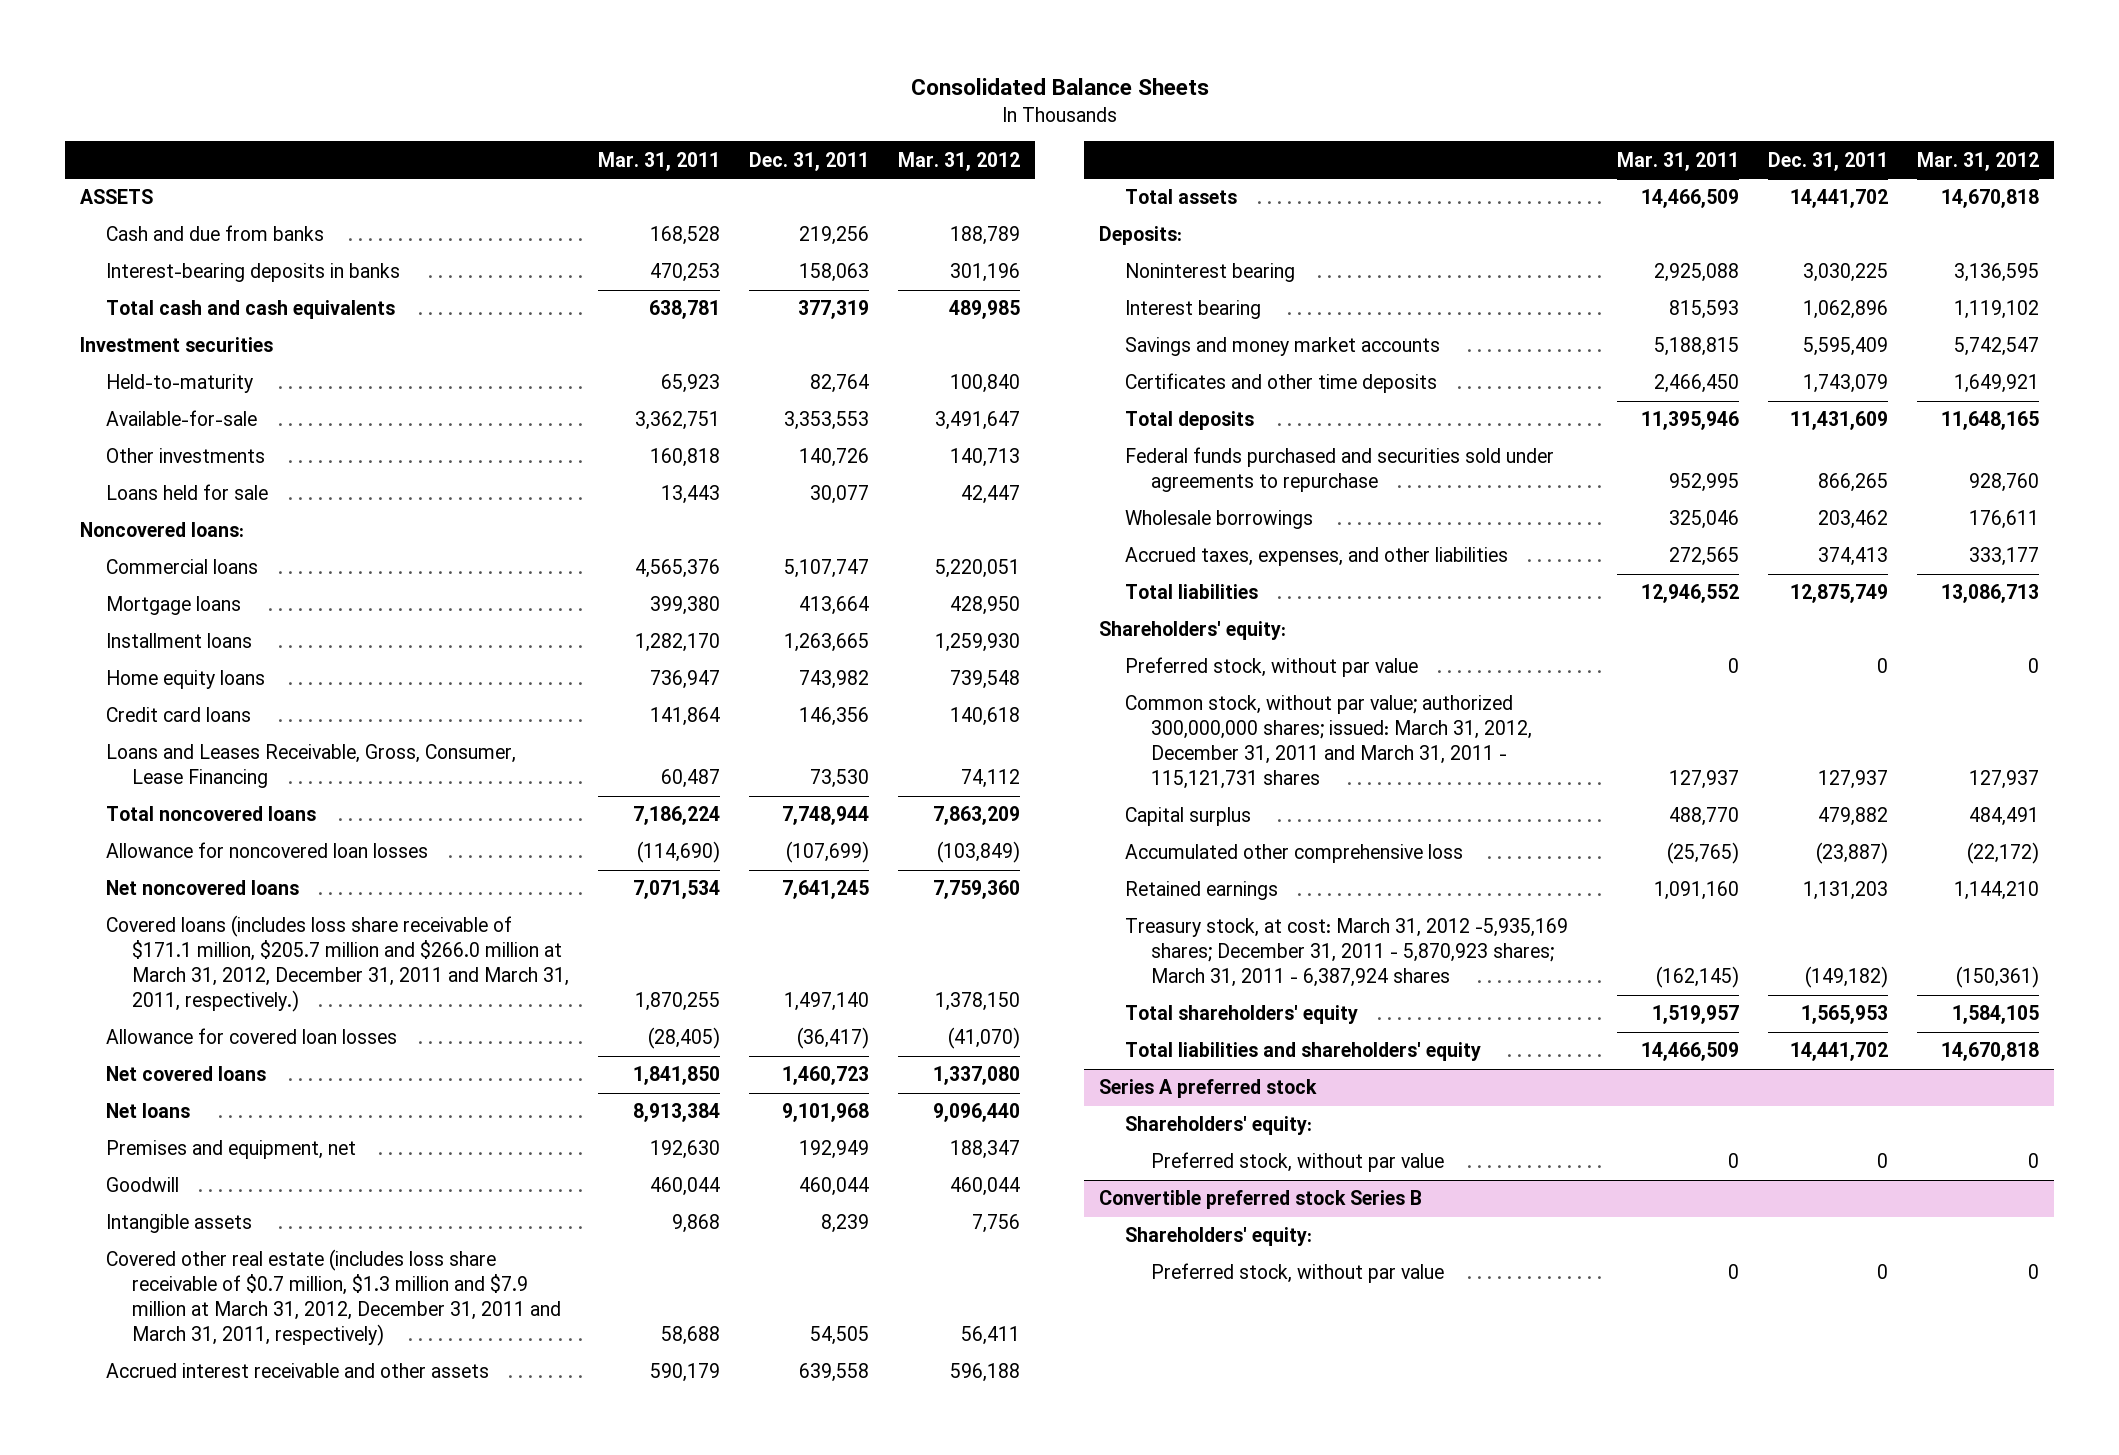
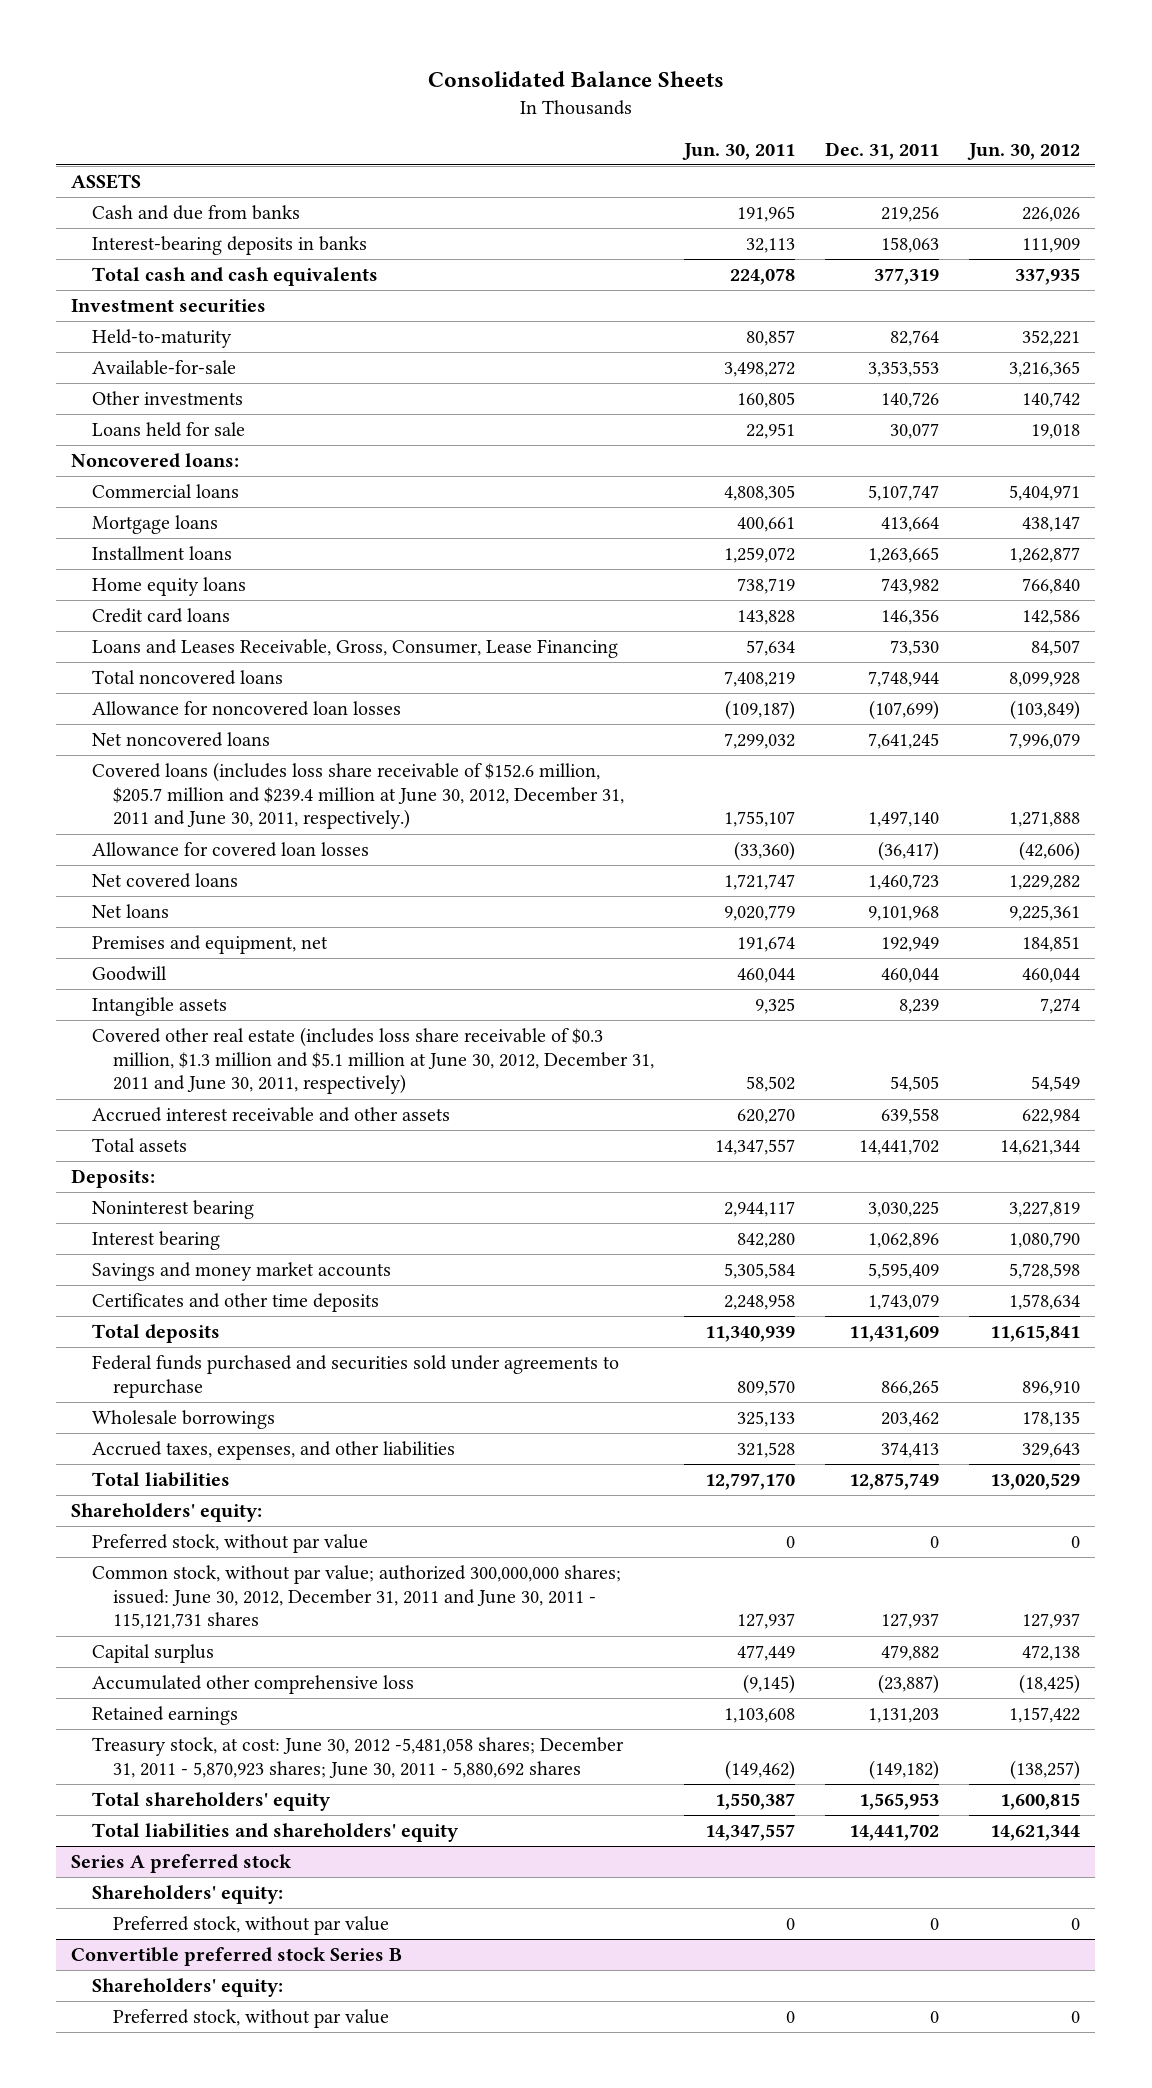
[598,151,721,171] Mar. 31, 2011 -> none
[898,151,1021,171] Mar. 31, 2012 -> none
none -> [682,142,796,160] Jun. 30, 2011
none -> [967,142,1081,160] Jun. 30, 2012
[105,915,569,1013] Covered loans (includes loss share receivable of $171.1 million, $205.7 million and $266.0 million at March 31, 2012, December 31, 2011 and March 31, 2011, respectively.) -> [92,761,625,830] Covered loans (includes loss share receivable of $152.6 million, $205.7 million and $239.4 million at June 30, 2012, December 31, 2011 and June 30, 2011, respectively.)
[105,1249,561,1347] Covered other real estate (includes loss share receivable of $0.7 million, $1.3 million and $7.9 million at March 31, 2012, December 31, 2011 and March 31, 2011, respectively) -> [92,1026,655,1095] Covered other real estate (includes loss share receivable of $0.3 million, $1.3 million and $5.1 million at June 30, 2012, December 31, 2011 and June 30, 2011, respectively)
[1124,695,1532,790] Common stock, without par value; authorized 300,000,000 shares; issued: March 31, 2012, December 31, 2011 and March 31, 2011 - 115,121,731 shares -> [92,1564,622,1630] Common stock, without par value; authorized 300,000,000 shares; issued: June 30, 2012, December 31, 2011 and June 30, 2011 - 115,121,731 shares
[1124,918,1568,988] Treasury stock, at cost: March 31, 2012 -5,935,169 shares; December 31, 2011 - 5,870,923 shares; March 31, 2011 - 6,387,924 shares -> [92,1736,625,1778] Treasury stock, at cost: June 30, 2012 -5,481,058 shares; December 31, 2011 - 5,870,923 shares; June 30, 2011 - 5,880,692 shares

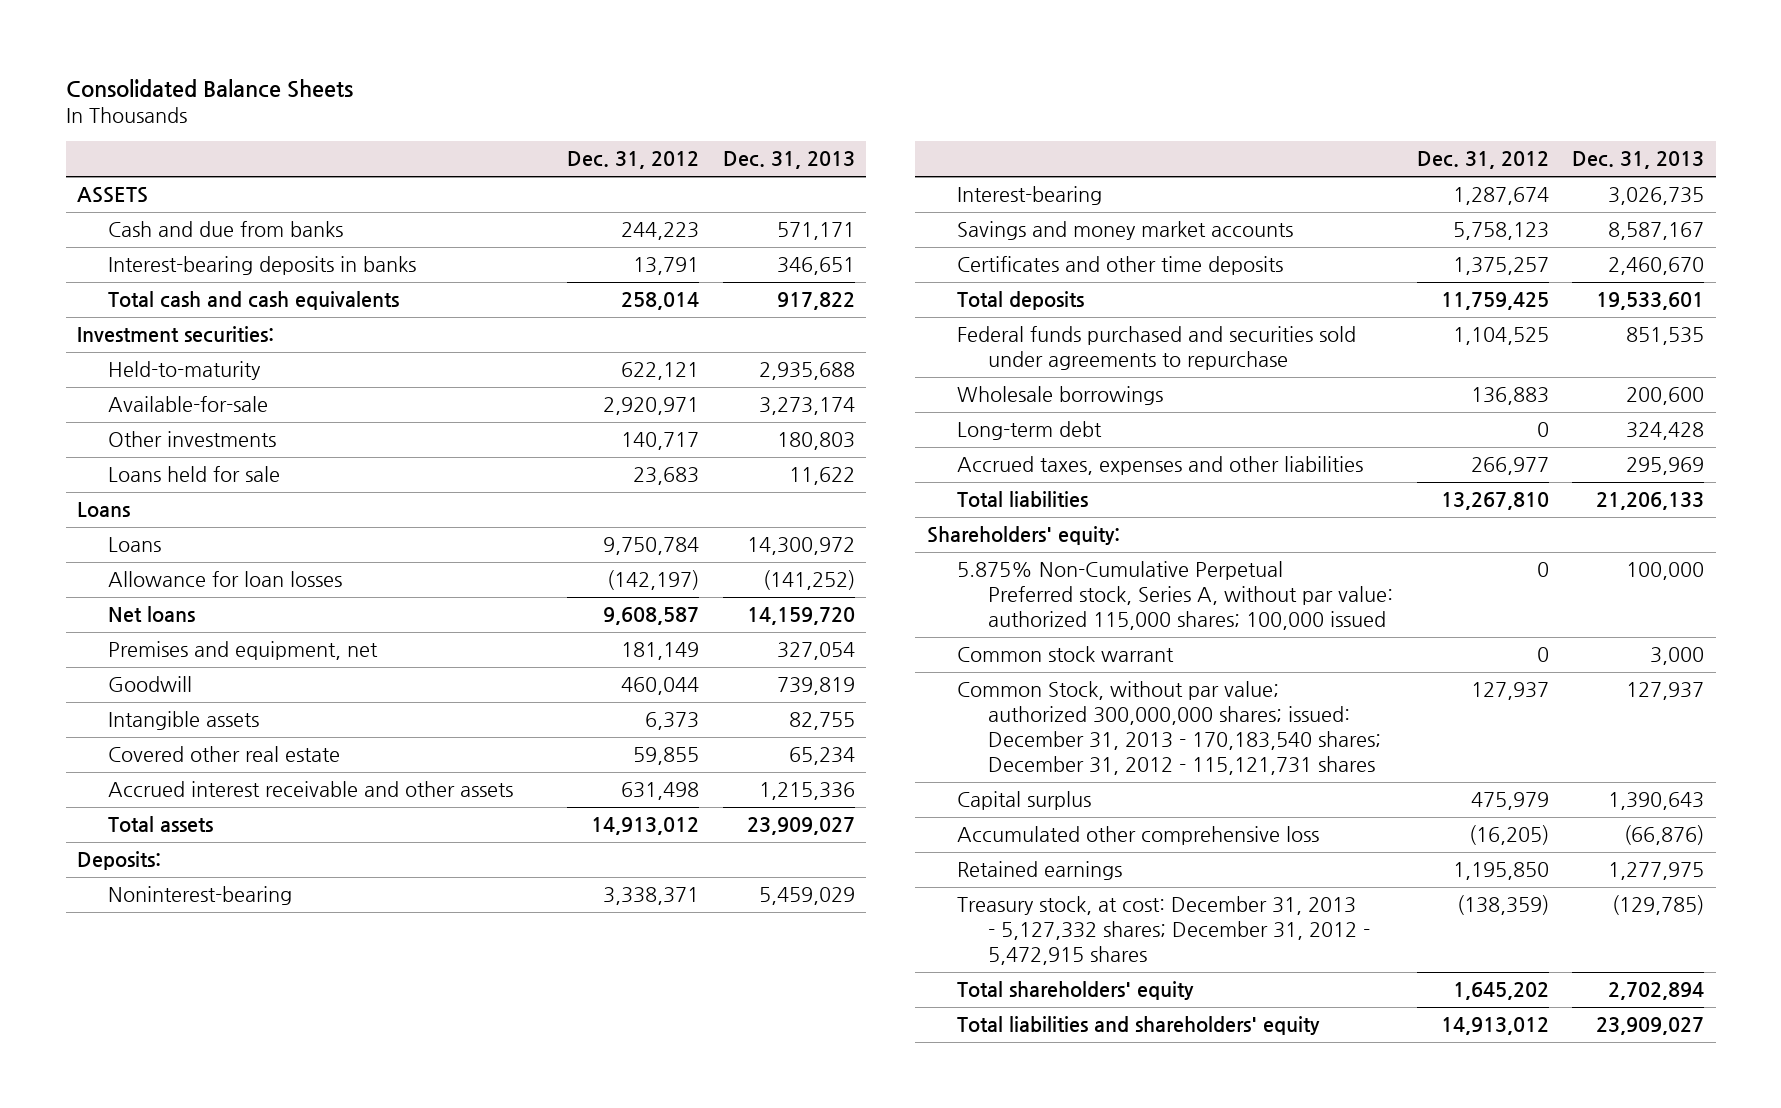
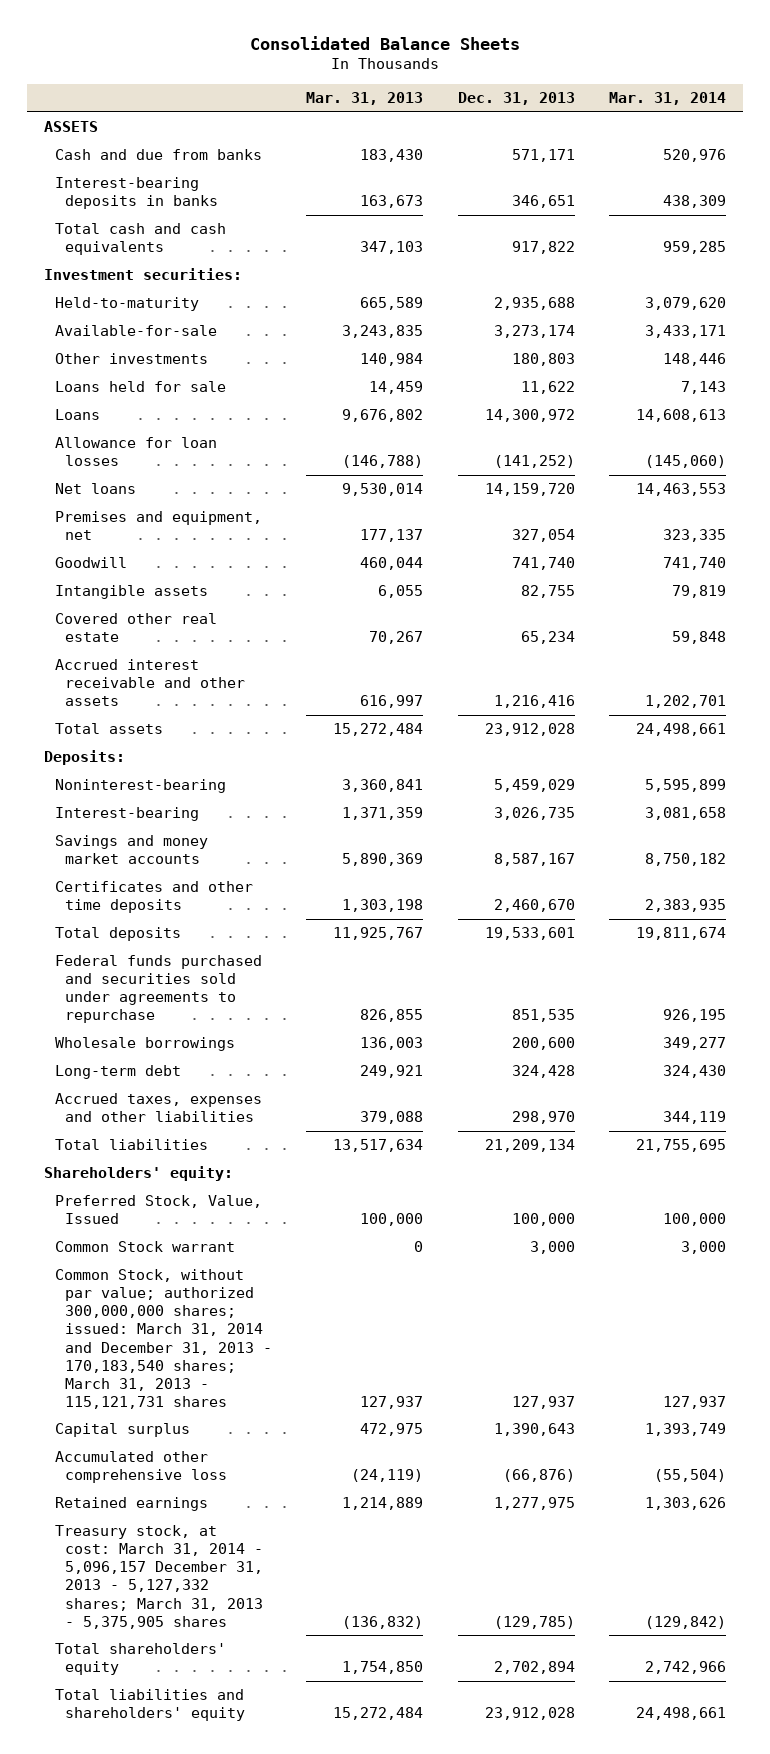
[567,151,700,170] Dec. 31, 2012 -> none
none -> [306,92,424,106] Mar. 31, 2013
none -> [609,92,727,106] Mar. 31, 2014
[77,502,131,518] Loans -> none
[776,677,855,696] 739,819 -> [511,557,575,571] 741,740
[758,782,855,801] 1,215,336 -> [493,695,575,709] 1,216,416
[746,817,855,836] 23,909,027 -> [484,723,575,737] 23,912,028
[1626,457,1705,476] 295,969 -> [511,1111,575,1125] 298,970
[1596,492,1705,511] 21,206,133 -> [484,1139,575,1153] 21,209,134
[957,561,1394,631] 5.875% Non-Cumulative Perpetual Preferred stock, Series A, without par value: authorized 115,000 shares; 100,000 issued -> [54,1195,262,1225] Preferred Stock, Value, Issued
[957,646,1175,663] Common stock warrant -> [54,1241,235,1253] Common Stock warrant
[957,681,1382,776] Common Stock, without par value; authorized 300,000,000 shares; issued: December 31, 2013 - 170,183,540 shares; December 31, 2012 - 115,121,731 shares -> [54,1269,273,1409] Common Stock, without par value; authorized 300,000,000 shares; issued: March 31, 2014 and December 31, 2013 - 170,183,540 shares; March 31, 2013 - 115,121,731 shares
[957,896,1371,966] Treasury stock, at cost: December 31, 2013 - 5,127,332 shares; December 31, 2012 - 5,472,915 shares -> [54,1525,264,1629] Treasury stock, at cost: March 31, 2014 - 5,096,157 December 31, 2013 - 5,127,332 shares; March 31, 2013 - 5,375,905 shares
[1596,1017,1705,1036] 23,909,027 -> [484,1707,575,1721] 23,912,028

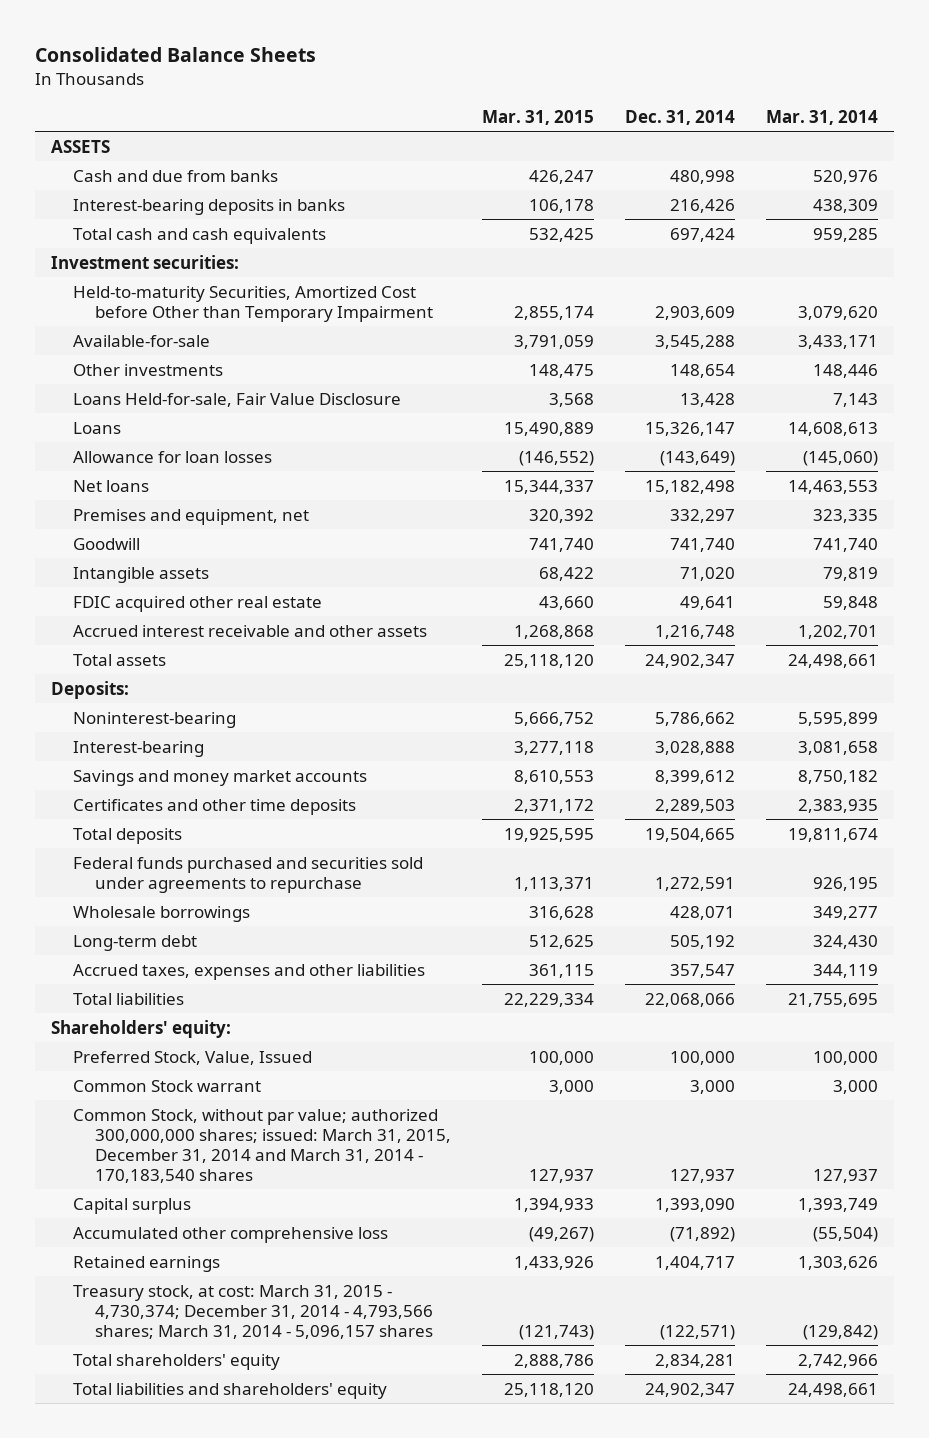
[306,92,424,106] Mar. 31, 2013 -> none
[457,92,575,106] Dec. 31, 2013 -> none
none -> [482,109,595,125] Mar. 31, 2015
none -> [625,109,736,125] Dec. 31, 2014
[54,297,199,312] Held-to-maturity -> [72,285,434,322] Held-to-maturity Securities, Amortized Cost before Other than Temporary Impairment
[54,381,226,393] Loans held for sale -> [72,392,401,407] Loans Held-for-sale, Fair Value Disclosure
[54,613,217,643] Covered other real estate -> [72,595,322,612] FDIC acquired other real estate
[54,1269,273,1409] Common Stock, without par value; authorized 300,000,000 shares; issued: March 31, 2014 and December 31, 2013 - 170,183,540 shares; March 31, 2013 - 115,121,731 shares -> [72,1108,452,1183] Common Stock, without par value; authorized 300,000,000 shares; issued: March 31, 2015, December 31, 2014 and March 31, 2014 - 170,183,540 shares
[54,1525,264,1629] Treasury stock, at cost: March 31, 2014 - 5,096,157 December 31, 2013 - 5,127,332 shares; March 31, 2013 - 5,375,905 shares -> [72,1284,434,1339] Treasury stock, at cost: March 31, 2015 - 4,730,374; December 31, 2014 - 4,793,566 shares; March 31, 2014 - 5,096,157 shares

